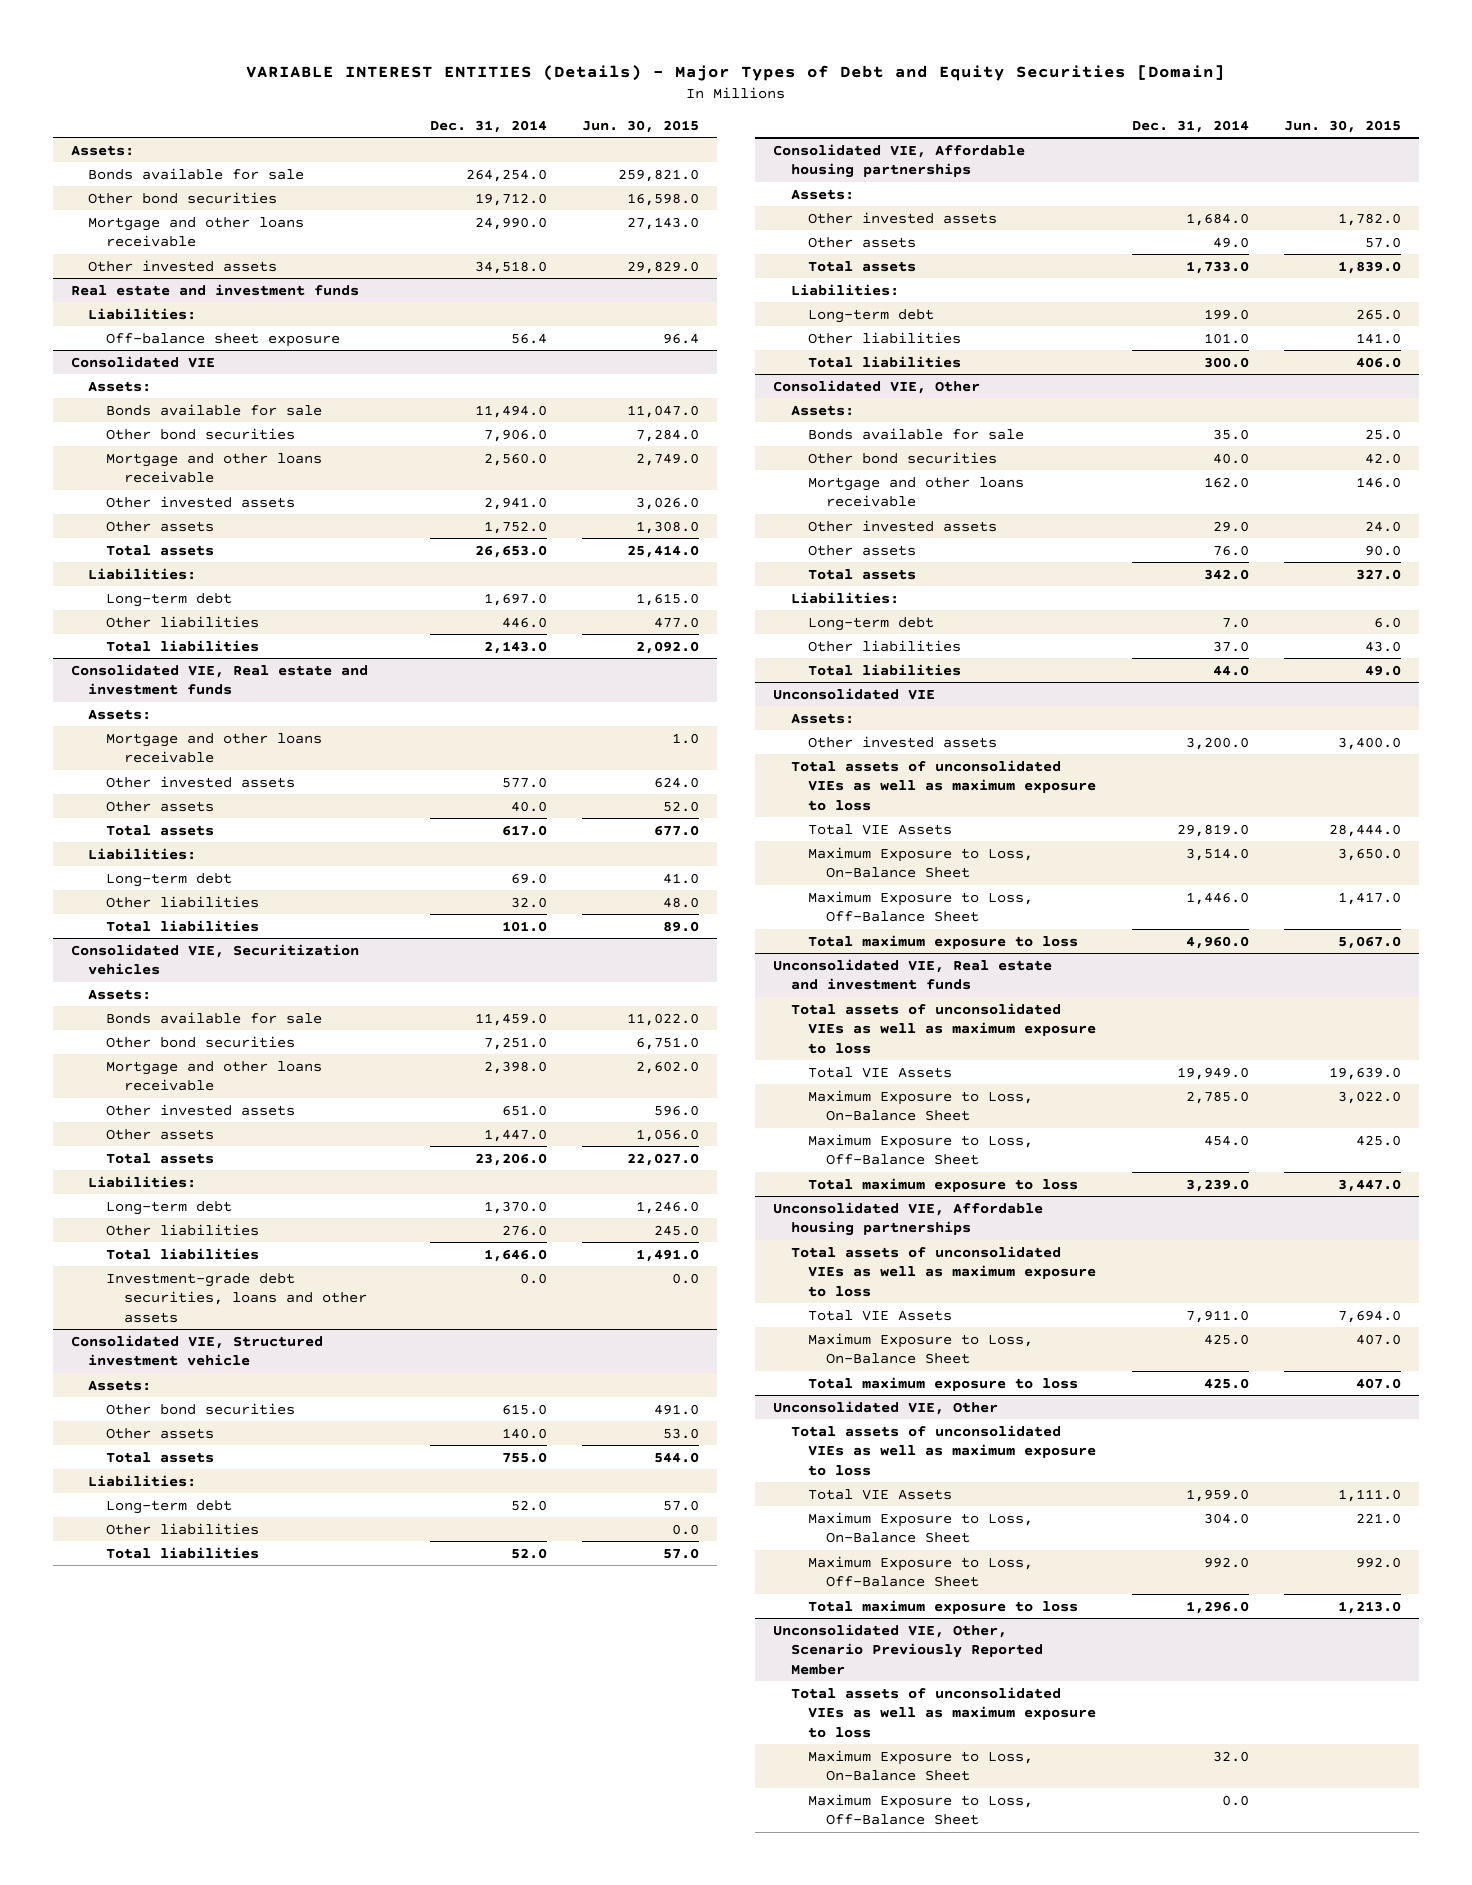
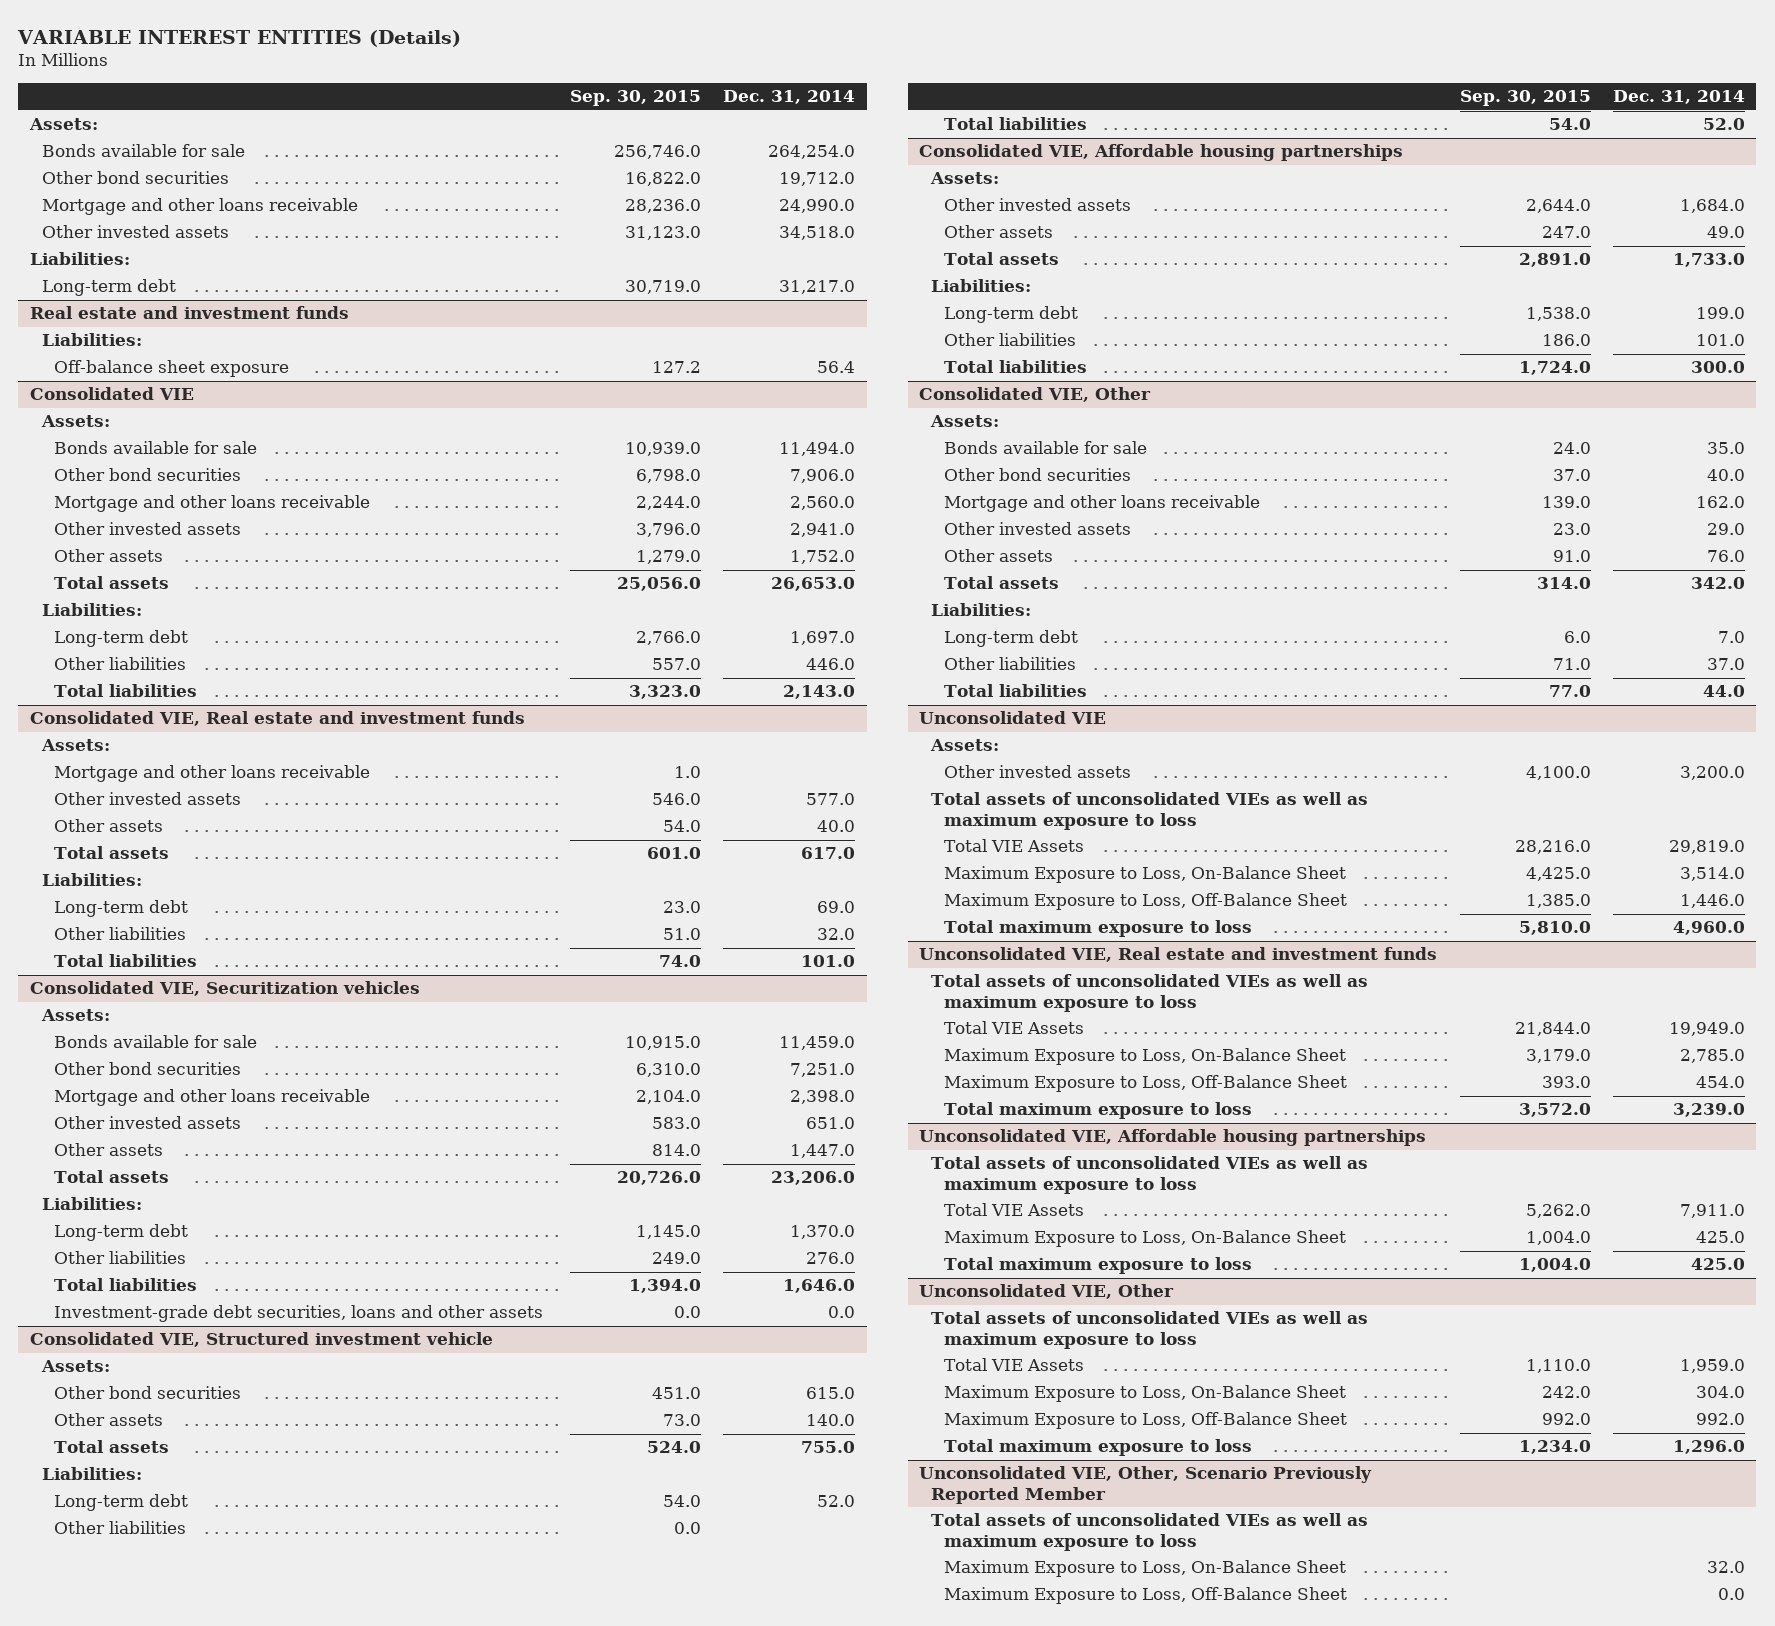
[245,64,1225,81] VARIABLE INTEREST ENTITIES (Details) - Major Types of Debt and Equity Securities [Domain] -> [17,30,462,48] VARIABLE INTEREST ENTITIES (Details)
[581,119,699,133] Jun. 30, 2015 -> none
none -> [570,90,702,107] Sep. 30, 2015
none -> [29,252,130,266] Liabilities:
none -> [41,279,176,297] Long-term debt

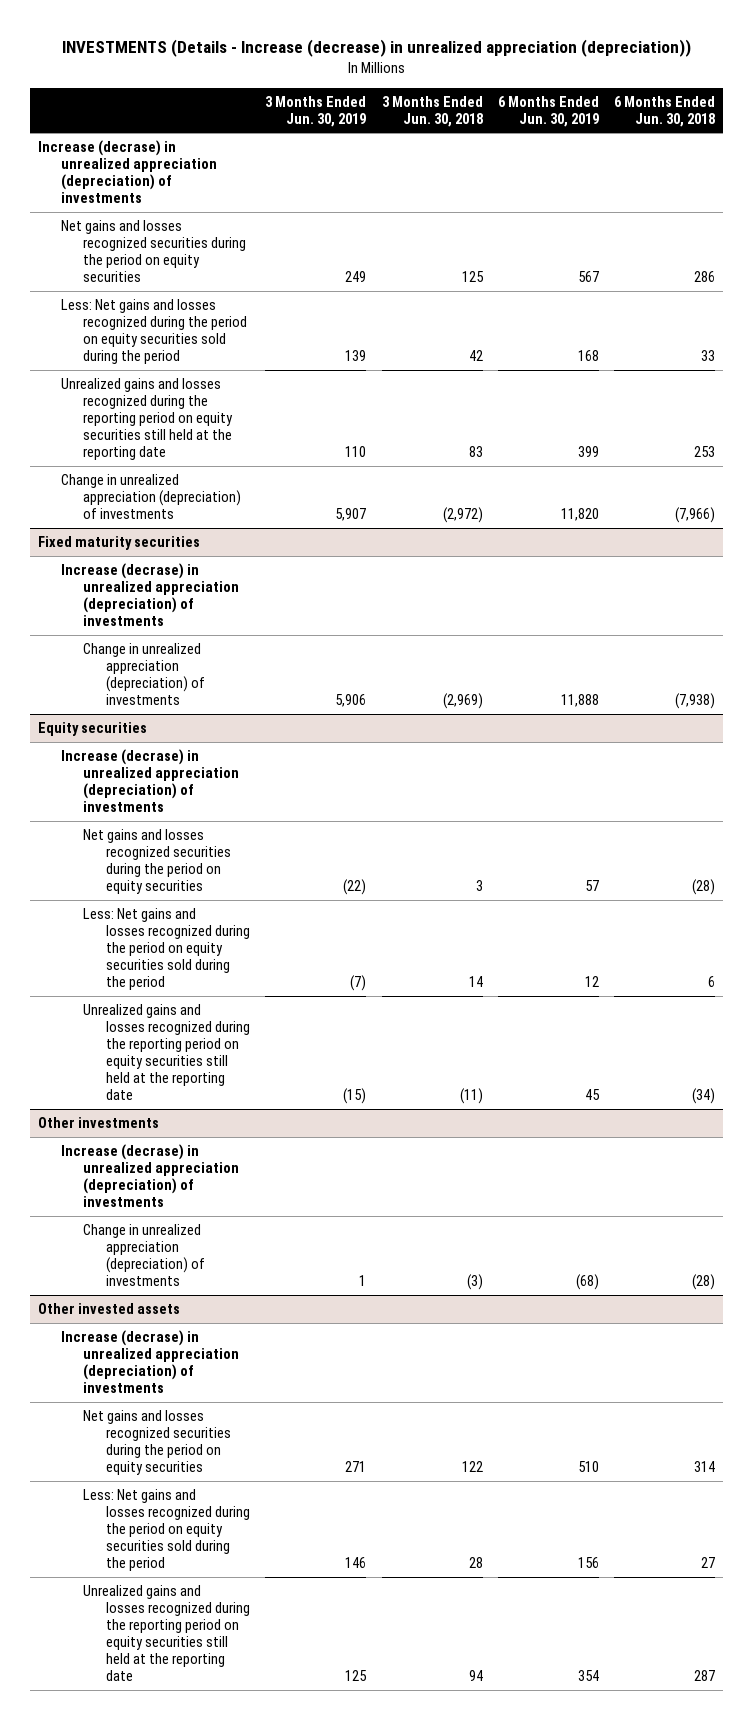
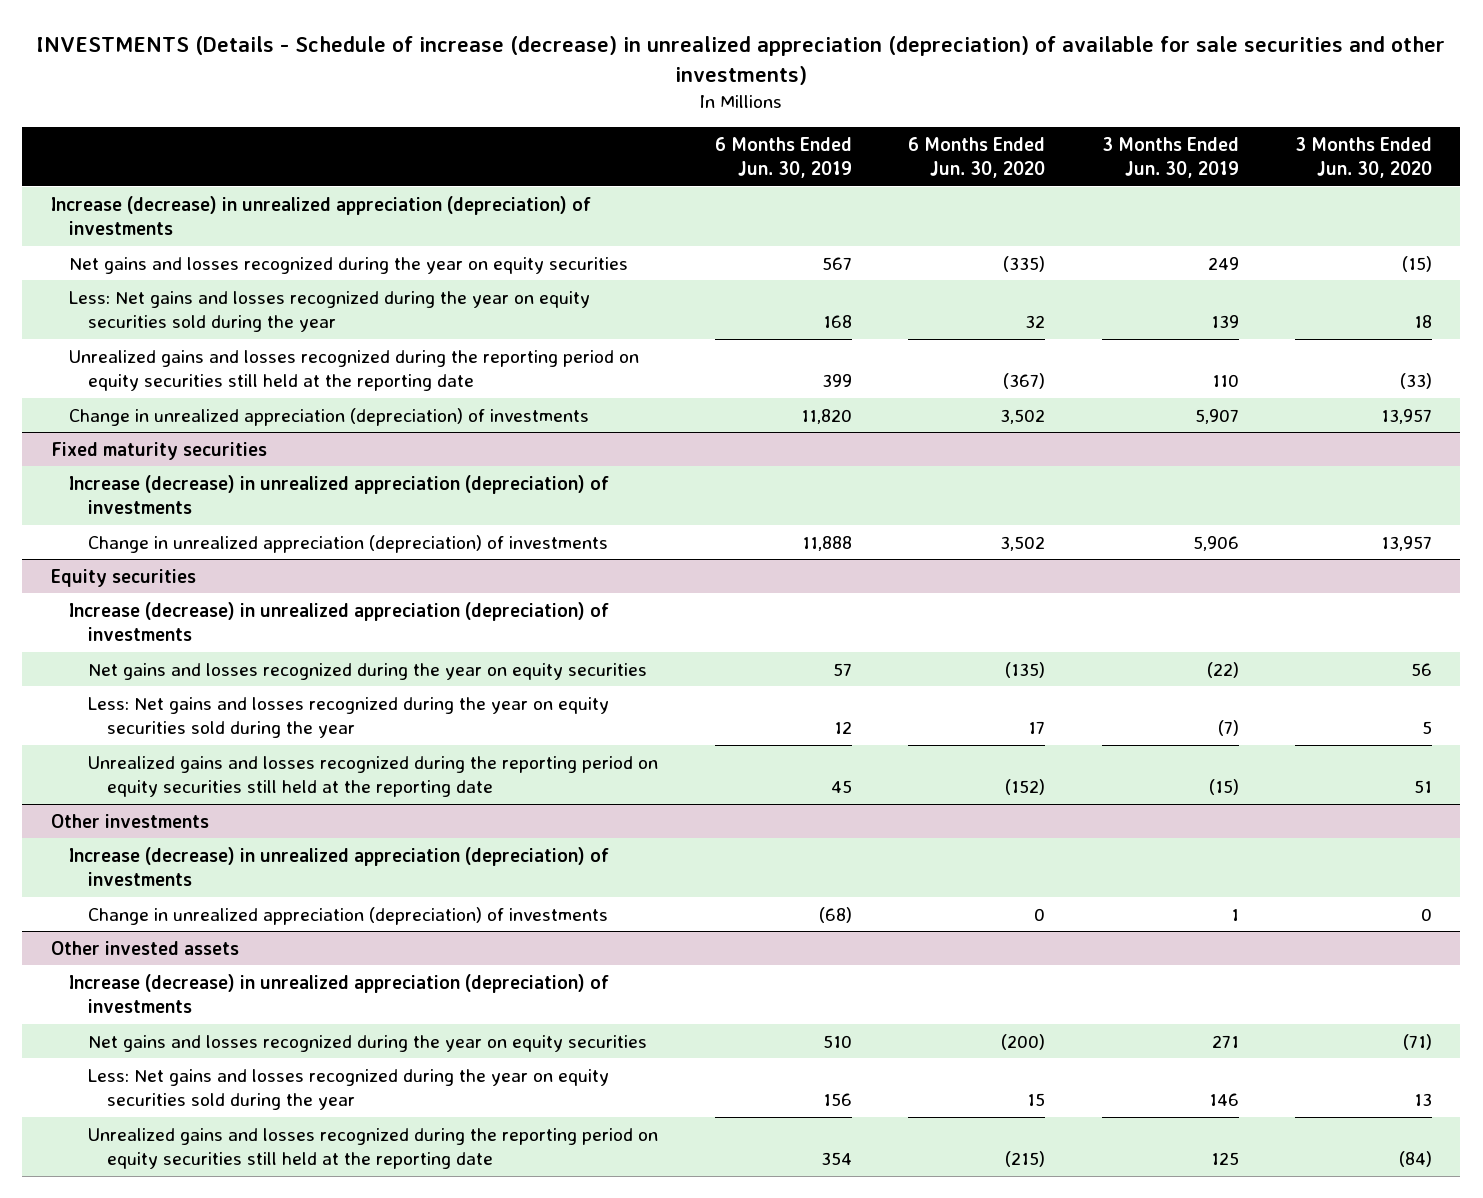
[61,39,691,58] INVESTMENTS (Details - Increase (decrease) in unrealized appreciation (depreciation)) -> [36,36,1446,86] INVESTMENTS (Details - Schedule of increase (decrease) in unrealized appreciation (depreciation) of available for sale securities and other investments)
[381,95,483,127] 3 Months Ended Jun. 30, 2018 -> none
[614,95,716,127] 6 Months Ended Jun. 30, 2018 -> none
none -> [908,137,1046,179] 6 Months Ended Jun. 30, 2020
none -> [1294,137,1432,179] 3 Months Ended Jun. 30, 2020
[37,140,217,204] Increase (decrase) in unrealized appreciation (depreciation) of investments -> [50,195,591,235] Increase (decrease) in unrealized appreciation (depreciation) of investments
[60,220,247,283] Net gains and losses recognized securities during the period on equity securities -> [69,256,629,274] Net gains and losses recognized during the year on equity securities
[60,299,248,365] Less: Net gains and losses recognized during the period on equity securities sold during the period -> [69,290,591,332] Less: Net gains and losses recognized during the year on equity securities sold during the year
[60,563,240,627] Increase (decrase) in unrealized appreciation (depreciation) of investments -> [69,474,610,514] Increase (decrease) in unrealized appreciation (depreciation) of investments
[60,749,240,813] Increase (decrase) in unrealized appreciation (depreciation) of investments -> [69,601,610,641] Increase (decrease) in unrealized appreciation (depreciation) of investments
[83,829,231,895] Net gains and losses recognized securities during the period on equity securities -> [88,662,648,680] Net gains and losses recognized during the year on equity securities
[83,908,250,991] Less: Net gains and losses recognized during the period on equity securities sold during the period -> [88,696,610,738] Less: Net gains and losses recognized during the year on equity securities sold during the year
[60,1144,240,1208] Increase (decrase) in unrealized appreciation (depreciation) of investments -> [69,846,610,886] Increase (decrease) in unrealized appreciation (depreciation) of investments
[60,1330,240,1394] Increase (decrase) in unrealized appreciation (depreciation) of investments -> [69,973,610,1013] Increase (decrease) in unrealized appreciation (depreciation) of investments
[83,1410,231,1476] Net gains and losses recognized securities during the period on equity securities -> [88,1034,648,1052] Net gains and losses recognized during the year on equity securities
[83,1489,250,1572] Less: Net gains and losses recognized during the period on equity securities sold during the period -> [88,1068,610,1110] Less: Net gains and losses recognized during the year on equity securities sold during the year

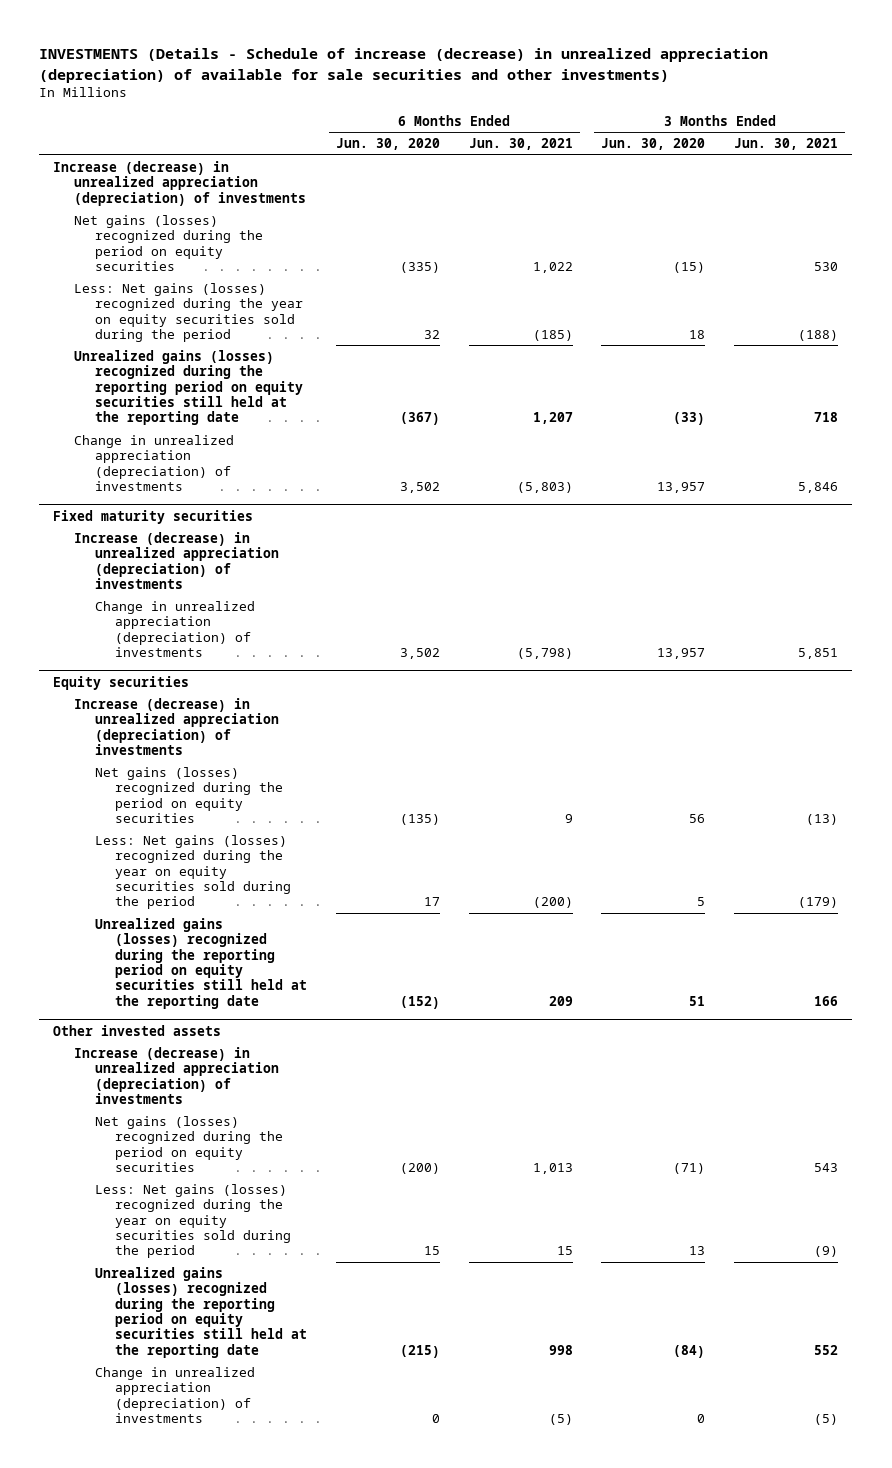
[714,137,852,179] 6 Months Ended Jun. 30, 2019 -> none
[1101,137,1239,179] 3 Months Ended Jun. 30, 2019 -> none
none -> [468,138,573,151] Jun. 30, 2021
none -> [734,138,839,151] Jun. 30, 2021
[69,256,629,274] Net gains and losses recognized during the year on equity securities -> [74,214,263,272] Net gains (losses) recognized during the period on equity securities
[69,290,591,332] Less: Net gains and losses recognized during the year on equity securities sold during the year -> [74,282,303,343] Less: Net gains (losses) recognized during the year on equity securities sold during the period
[69,349,640,391] Unrealized gains and losses recognized during the reporting period on equity securities still held at the reporting date -> [74,349,303,426] Unrealized gains (losses) recognized during the reporting period on equity securities still held at the reporting date
[50,813,209,828] Other investments -> none
[69,846,610,886] Increase (decrease) in unrealized appreciation (depreciation) of investments -> none
[88,906,609,925] Change in unrealized appreciation (depreciation) of investments -> none
[88,662,648,680] Net gains and losses recognized during the year on equity securities -> [94,766,284,824] Net gains (losses) recognized during the period on equity securities
[88,696,610,738] Less: Net gains and losses recognized during the year on equity securities sold during the year -> [94,834,292,910] Less: Net gains (losses) recognized during the year on equity securities sold during the period
[88,755,659,797] Unrealized gains and losses recognized during the reporting period on equity securities still held at the reporting date -> [94,917,308,1009] Unrealized gains (losses) recognized during the reporting period on equity securities still held at the reporting date
[88,1034,648,1052] Net gains and losses recognized during the year on equity securities -> [94,1115,284,1173] Net gains (losses) recognized during the period on equity securities
[88,1068,610,1110] Less: Net gains and losses recognized during the year on equity securities sold during the year -> [94,1183,292,1259] Less: Net gains (losses) recognized during the year on equity securities sold during the period
[88,1127,659,1169] Unrealized gains and losses recognized during the reporting period on equity securities still held at the reporting date -> [94,1266,308,1358] Unrealized gains (losses) recognized during the reporting period on equity securities still held at the reporting date
none -> [94,1366,255,1424] Change in unrealized appreciation (depreciation) of investments

